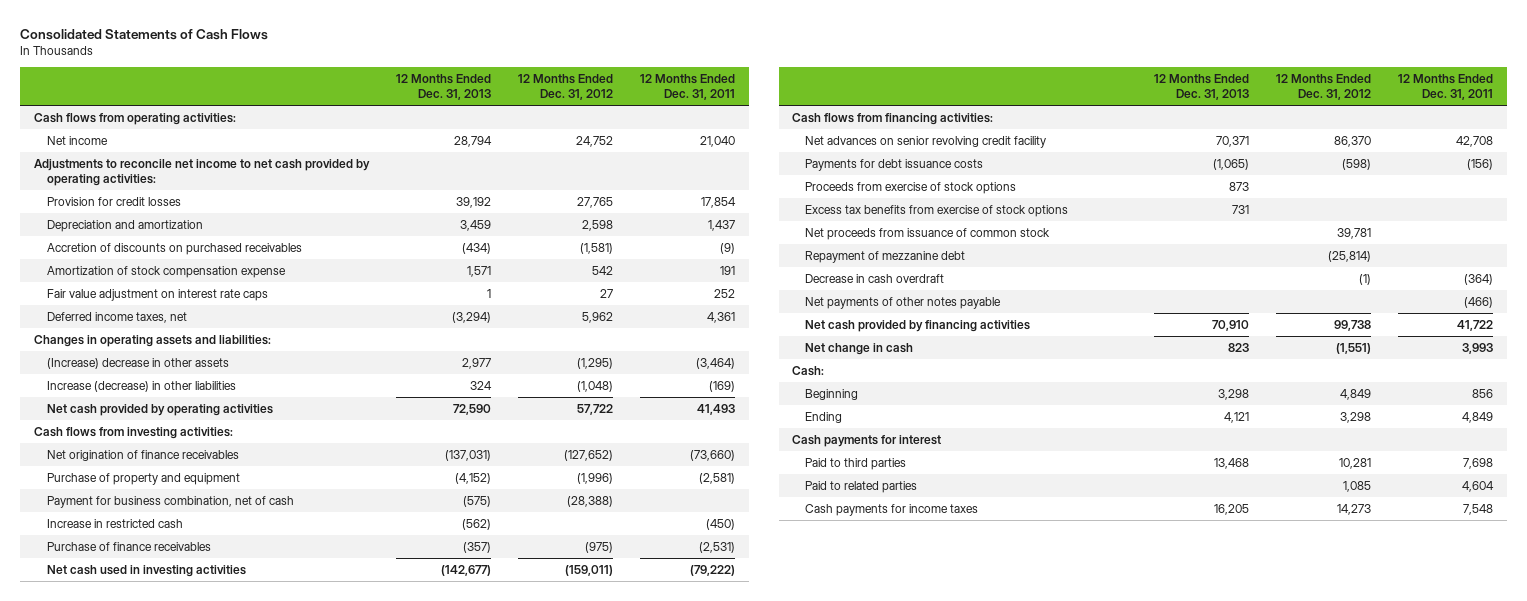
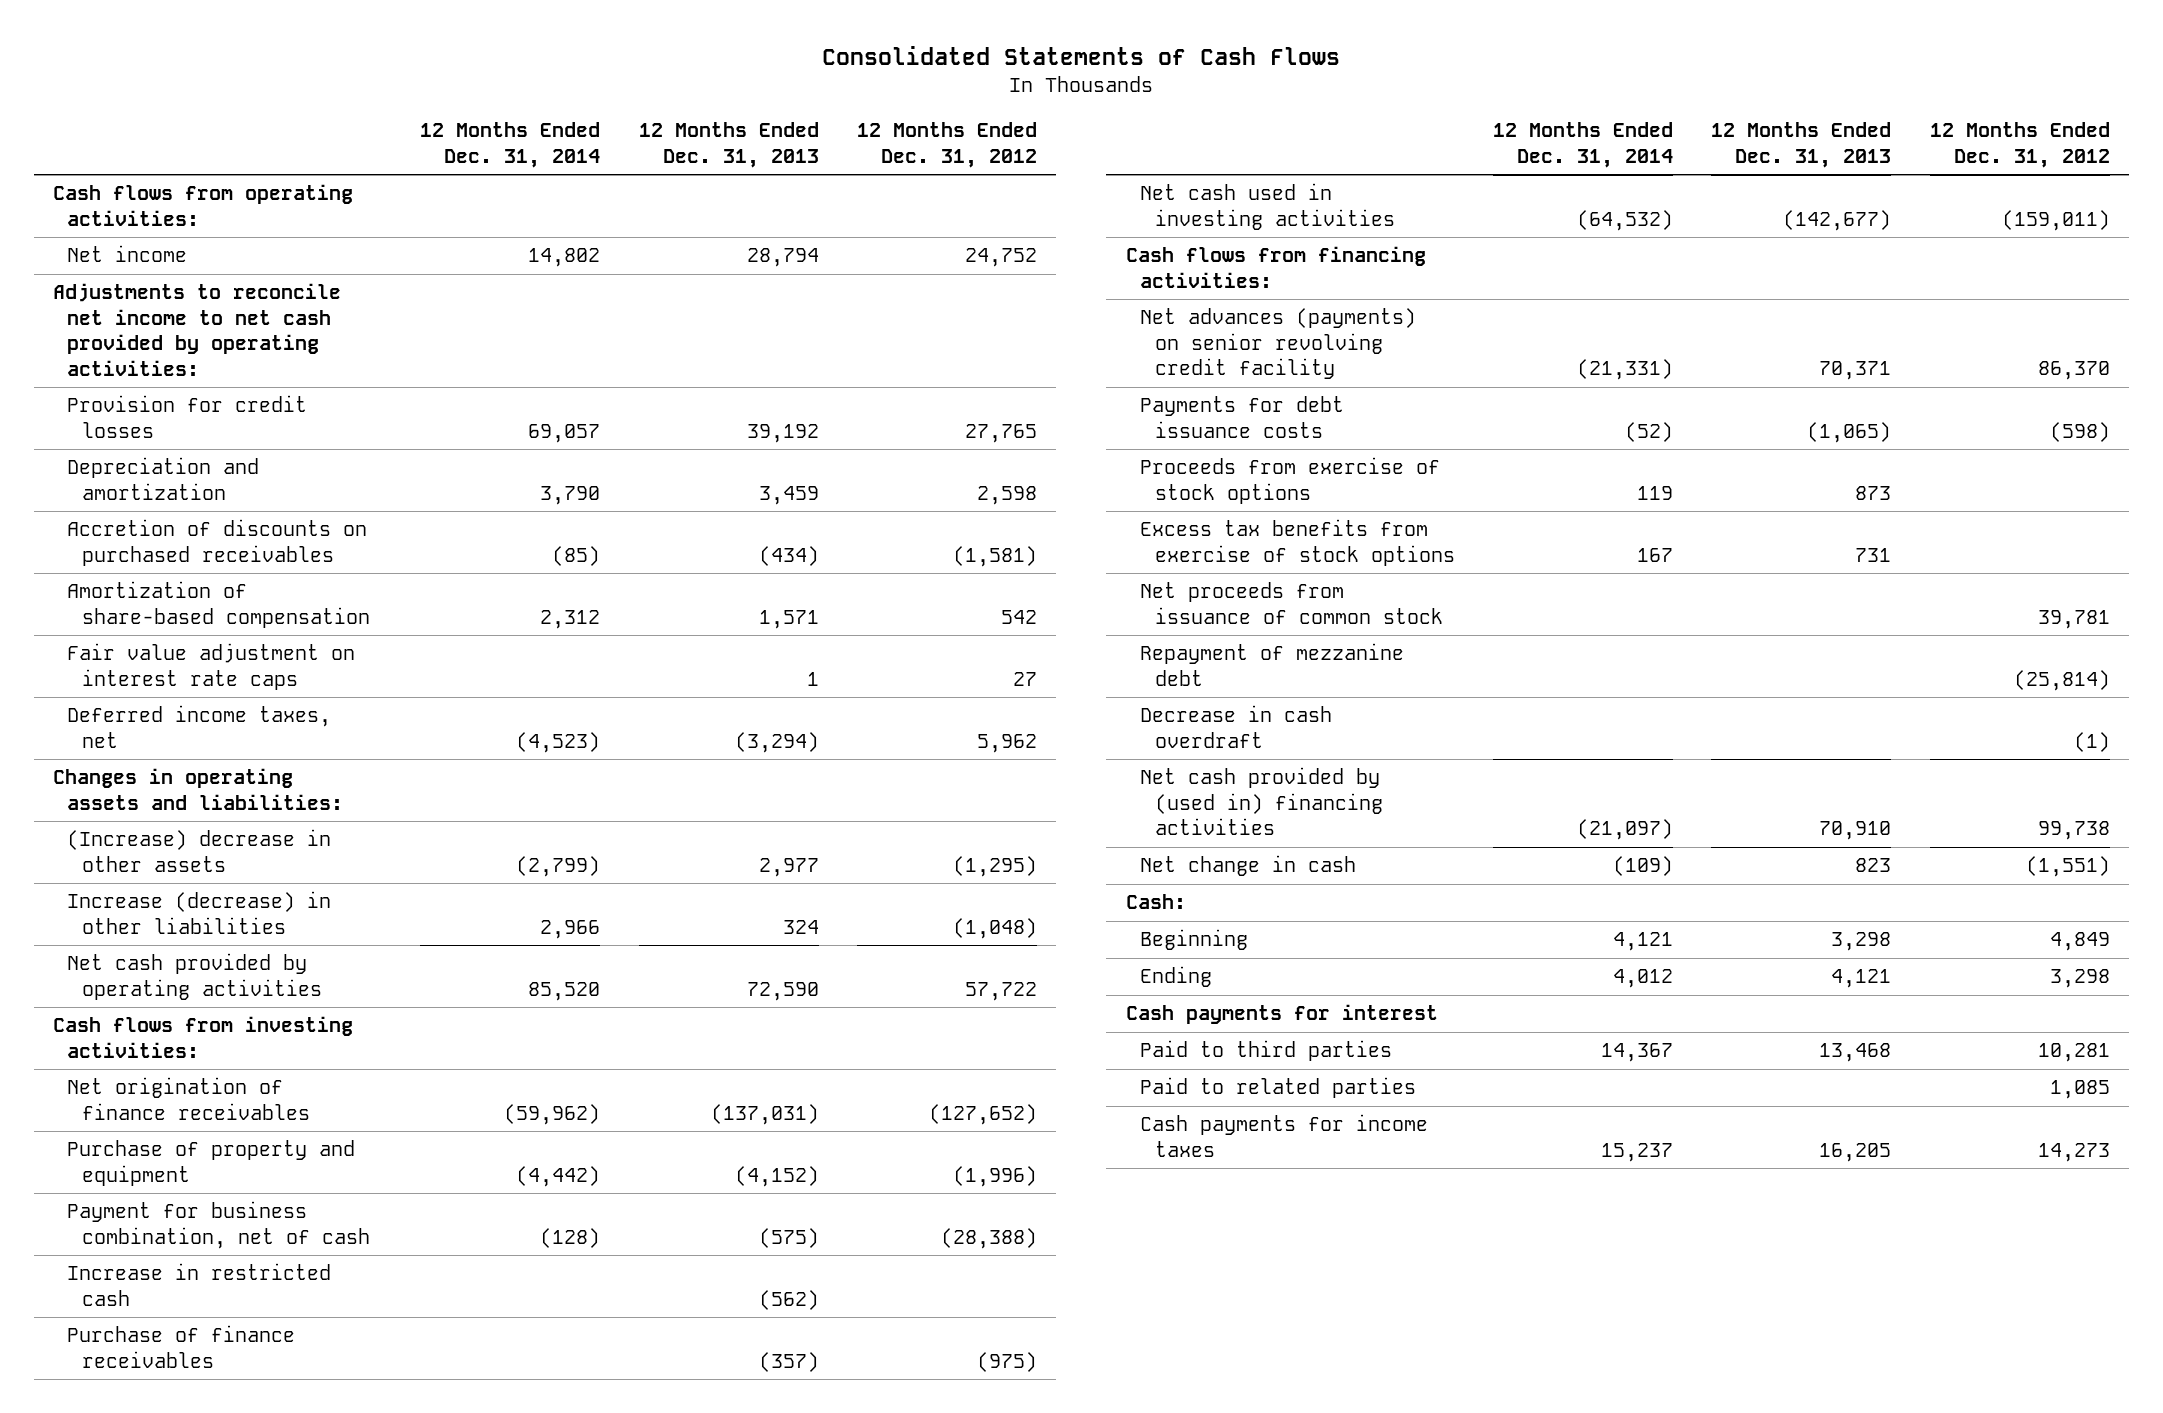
[640,73,736,100] 12 Months Ended Dec. 31, 2011 -> none
none -> [420,122,601,168] 12 Months Ended Dec. 31, 2014
[46,265,286,278] Amortization of stock compensation expense -> [67,581,370,628] Amortization of share-based compensation
[804,135,1046,148] Net advances on senior revolving credit facility -> [1140,308,1417,380] Net advances (payments) on senior revolving credit facility
[804,296,1001,309] Net payments of other notes payable -> none
[804,319,1030,332] Net cash provided by financing activities -> [1140,767,1383,836] Net cash provided by (used in) financing activities

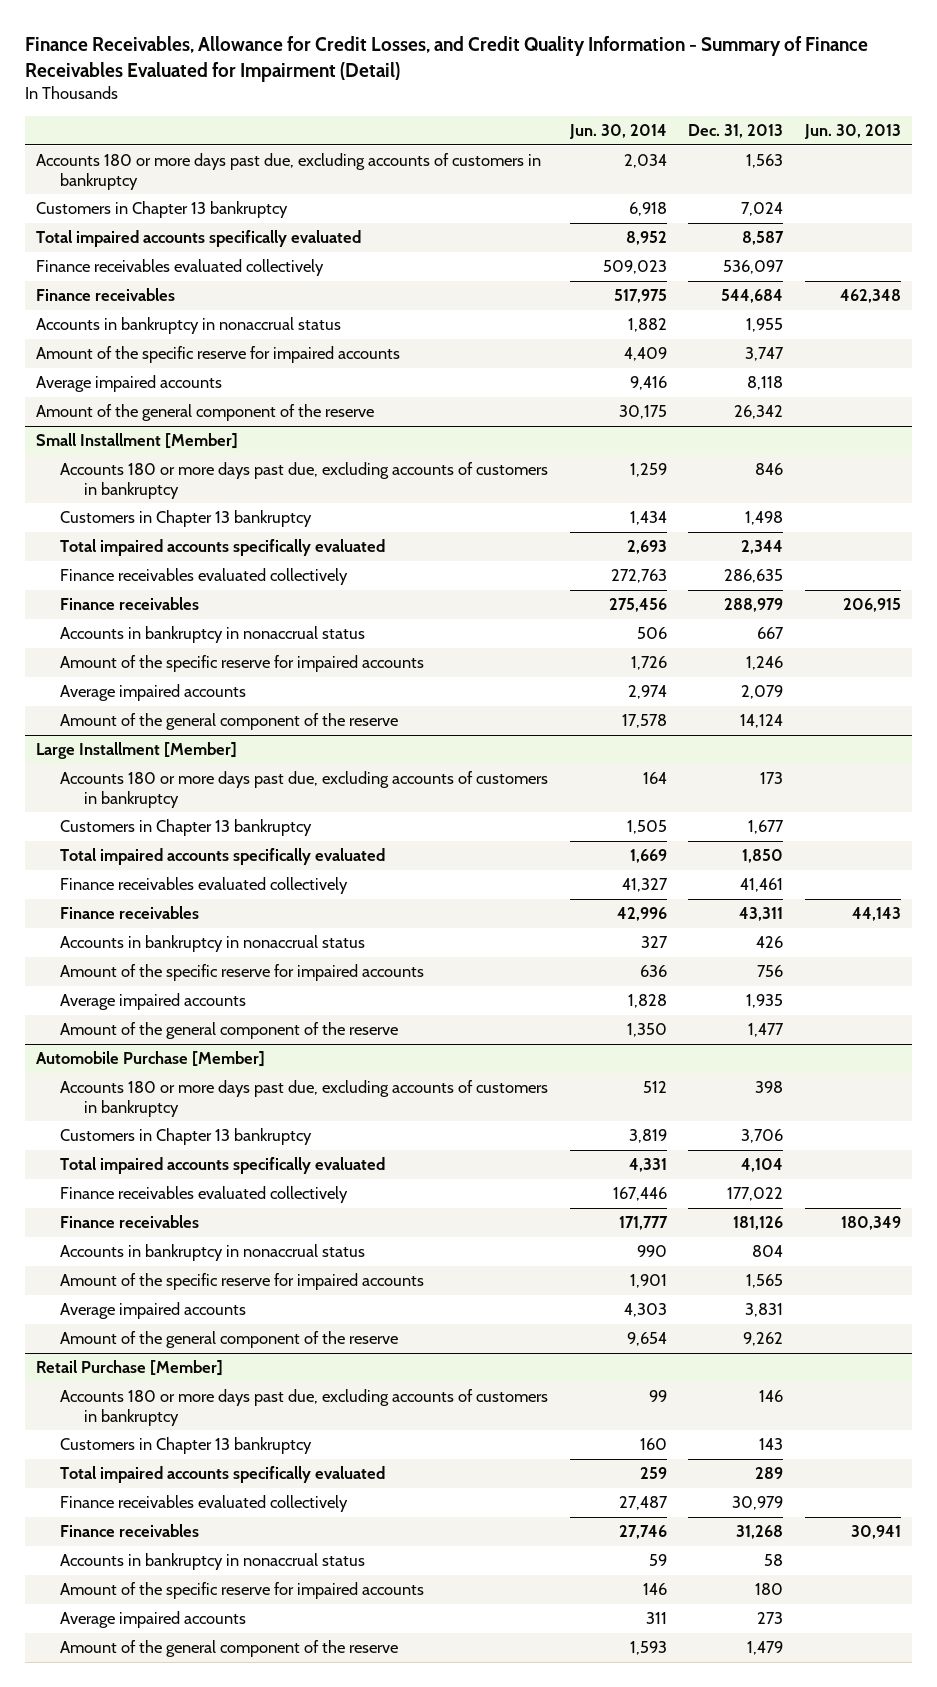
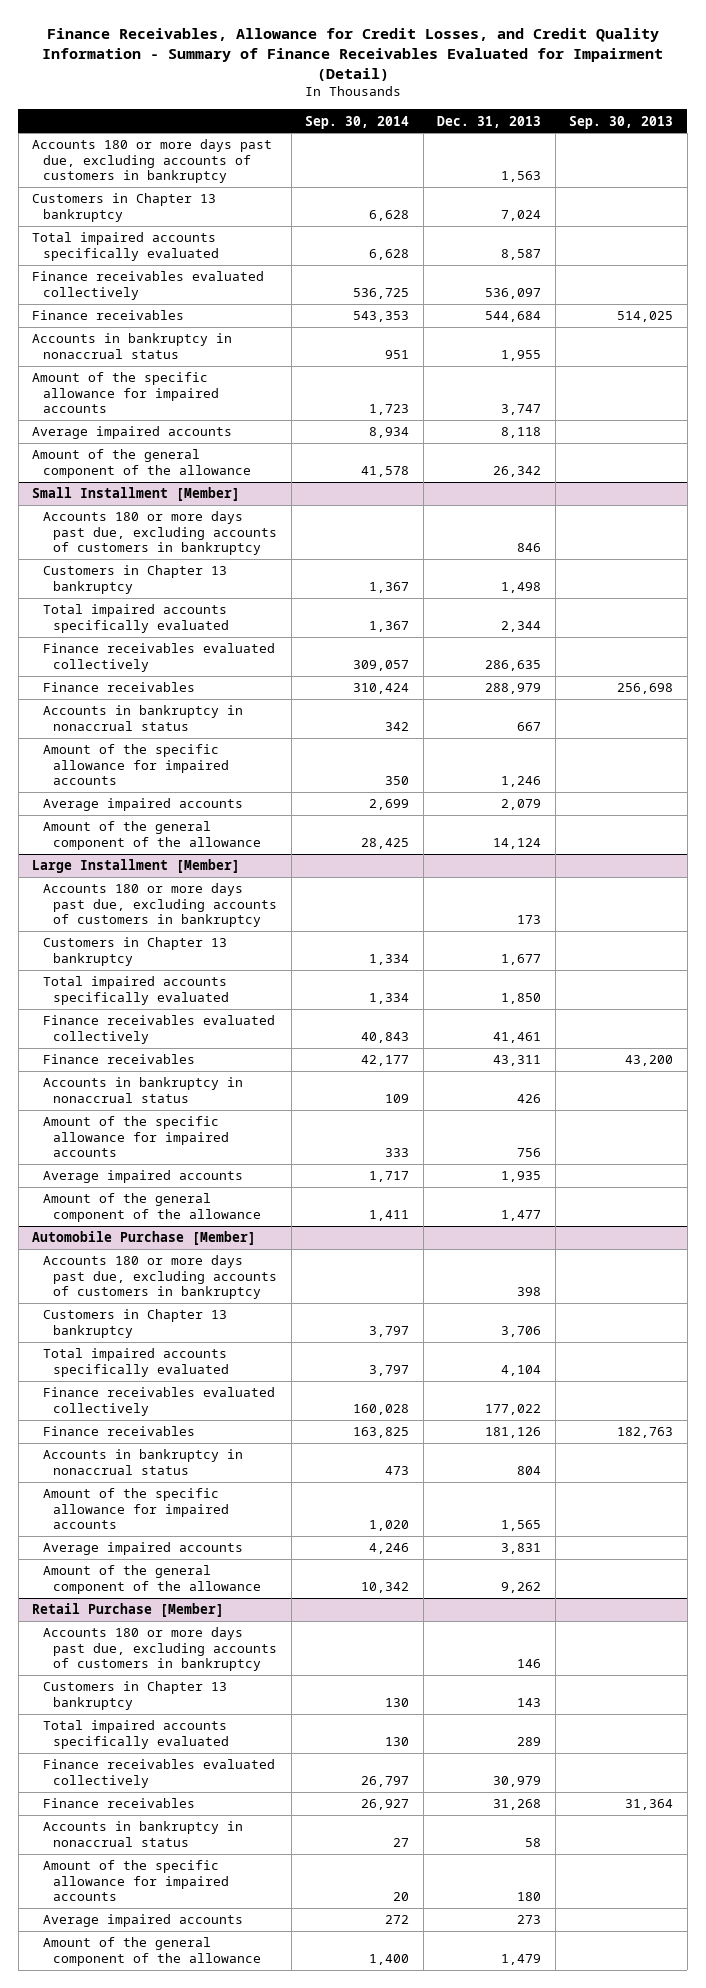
[568,124,667,140] Jun. 30, 2014 -> none
[804,124,902,140] Jun. 30, 2013 -> none
none -> [305,115,410,129] Sep. 30, 2014
none -> [569,115,674,129] Sep. 30, 2013
[36,346,401,364] Amount of the specific reserve for impaired accounts -> [32,372,219,414] Amount of the specific allowance for impaired accounts
[36,404,375,422] Amount of the general component of the reserve -> [32,449,251,478] Amount of the general component of the allowance
[60,655,425,673] Amount of the specific reserve for impaired accounts -> [42,744,230,786] Amount of the specific allowance for impaired accounts
[60,713,399,731] Amount of the general component of the reserve -> [42,821,262,850] Amount of the general component of the allowance
[60,964,425,982] Amount of the specific reserve for impaired accounts -> [42,1116,230,1158] Amount of the specific allowance for impaired accounts
[60,1022,399,1040] Amount of the general component of the reserve -> [42,1193,262,1222] Amount of the general component of the allowance
[60,1273,425,1291] Amount of the specific reserve for impaired accounts -> [42,1488,230,1530] Amount of the specific allowance for impaired accounts
[60,1331,399,1349] Amount of the general component of the reserve -> [42,1565,262,1594] Amount of the general component of the allowance
[60,1582,425,1600] Amount of the specific reserve for impaired accounts -> [42,1860,230,1902] Amount of the specific allowance for impaired accounts
[60,1640,399,1658] Amount of the general component of the reserve -> [42,1937,262,1966] Amount of the general component of the allowance

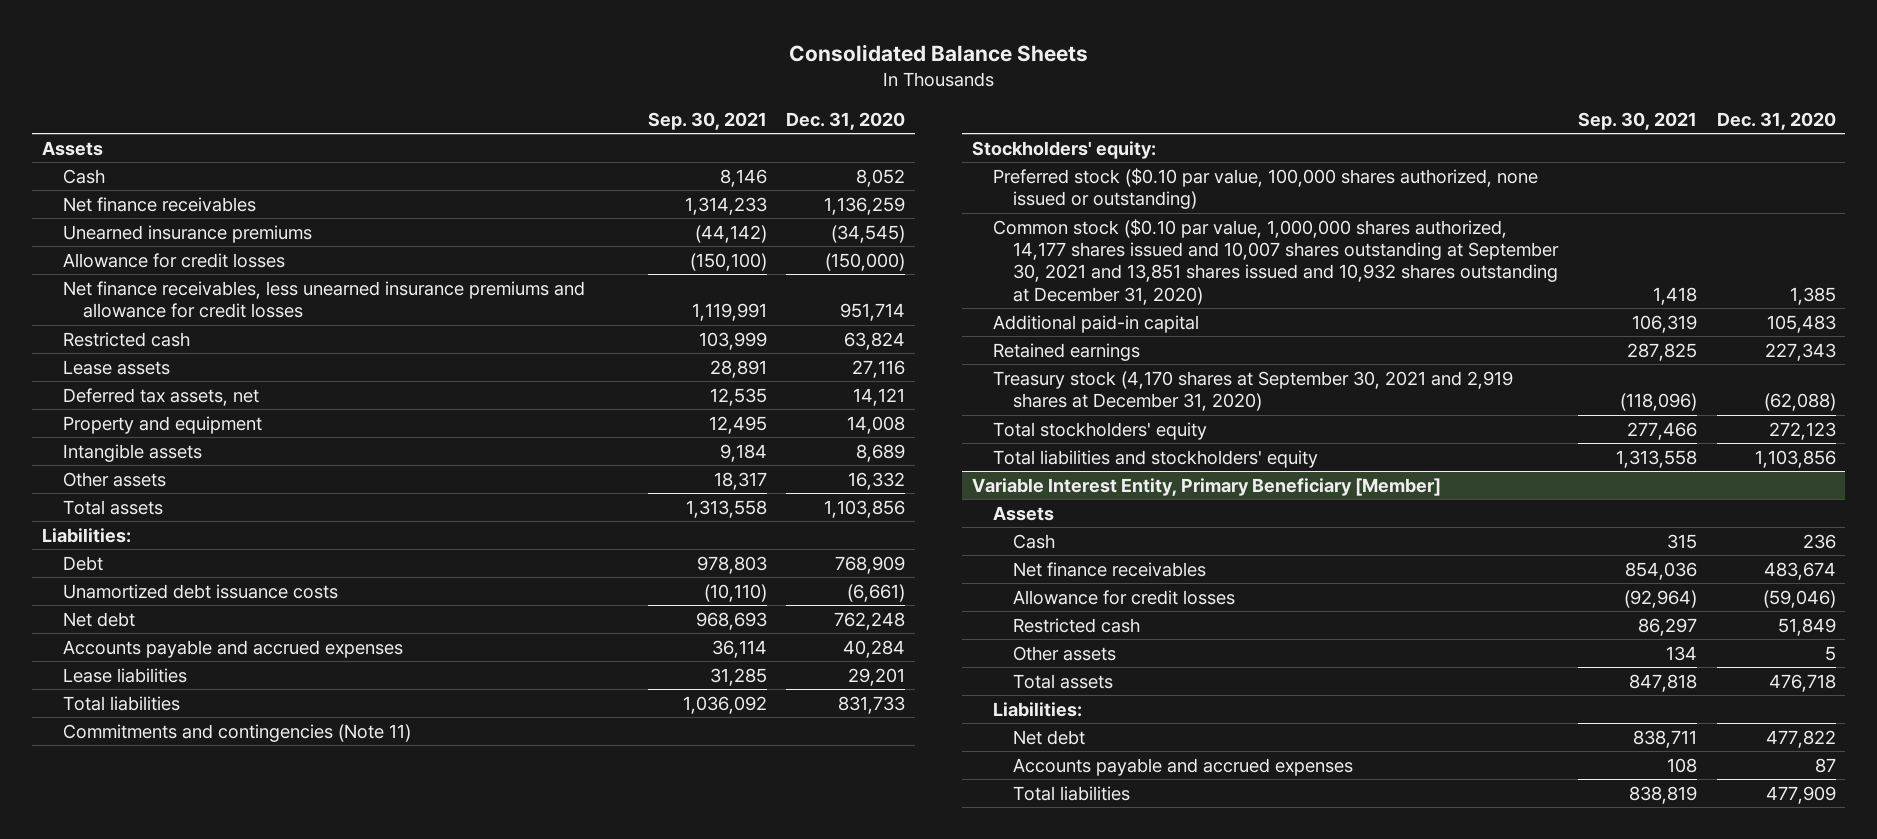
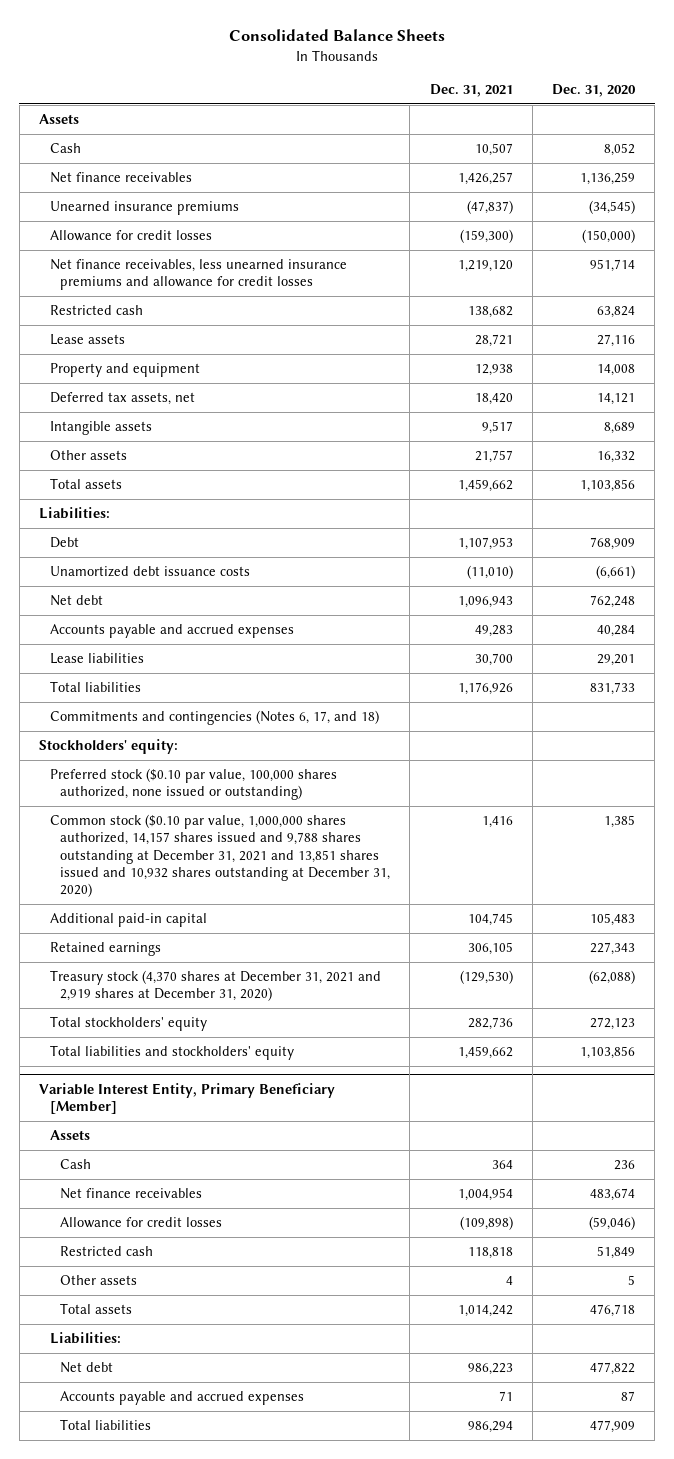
[647,111,767,130] Sep. 30, 2021 -> none
none -> [429,84,513,98] Dec. 31, 2021
[62,387,259,406] Deferred tax assets, net -> [49,391,195,405] Deferred tax assets, net
[62,723,411,742] Commitments and contingencies (Note 11) -> [49,709,379,725] Commitments and contingencies (Notes 6, 17, and 18)
[992,218,1560,305] Common stock ($0.10 par value, 1,000,000 shares authorized, 14,177 shares issued and 10,007 shares outstanding at September 30, 2021 and 13,851 shares issued and 10,932 shares outstanding at December 31, 2020) -> [49,813,391,898] Common stock ($0.10 par value, 1,000,000 shares authorized, 14,157 shares issued and 9,788 shares outstanding at December 31, 2021 and 13,851 shares issued and 10,932 shares outstanding at December 31, 2020)
[992,370,1513,412] Treasury stock (4,170 shares at September 30, 2021 and 2,919 shares at December 31, 2020) -> [49,969,381,1002] Treasury stock (4,370 shares at December 31, 2021 and 2,919 shares at December 31, 2020)

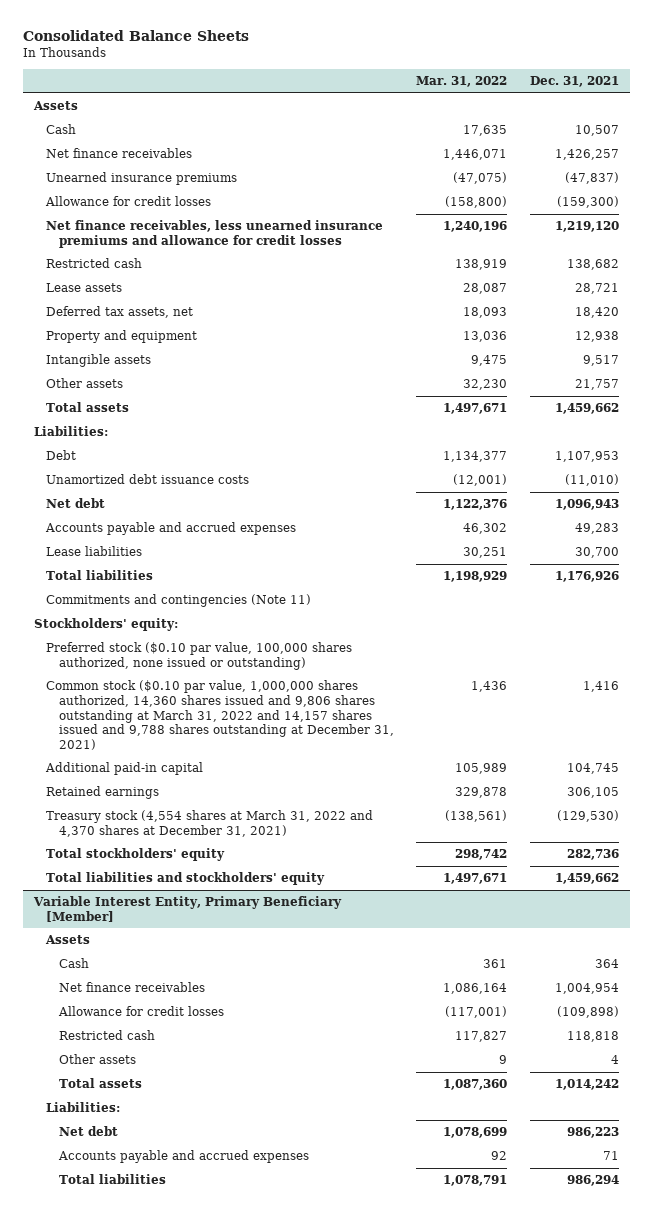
[551,84,636,98] Dec. 31, 2020 -> none
none -> [416,76,508,88] Mar. 31, 2022
[49,362,200,377] Property and equipment -> [46,330,198,344] Property and equipment
[49,709,379,725] Commitments and contingencies (Notes 6, 17, and 18) -> [46,594,312,608] Commitments and contingencies (Note 11)
[49,813,391,898] Common stock ($0.10 par value, 1,000,000 shares authorized, 14,157 shares issued and 9,788 shares outstanding at December 31, 2021 and 13,851 shares issued and 10,932 shares outstanding at December 31, 2020) -> [46,680,394,750] Common stock ($0.10 par value, 1,000,000 shares authorized, 14,360 shares issued and 9,806 shares outstanding at March 31, 2022 and 14,157 shares issued and 9,788 shares outstanding at December 31, 2021)
[49,969,381,1002] Treasury stock (4,370 shares at December 31, 2021 and 2,919 shares at December 31, 2020) -> [46,810,374,837] Treasury stock (4,554 shares at March 31, 2022 and 4,370 shares at December 31, 2021)

